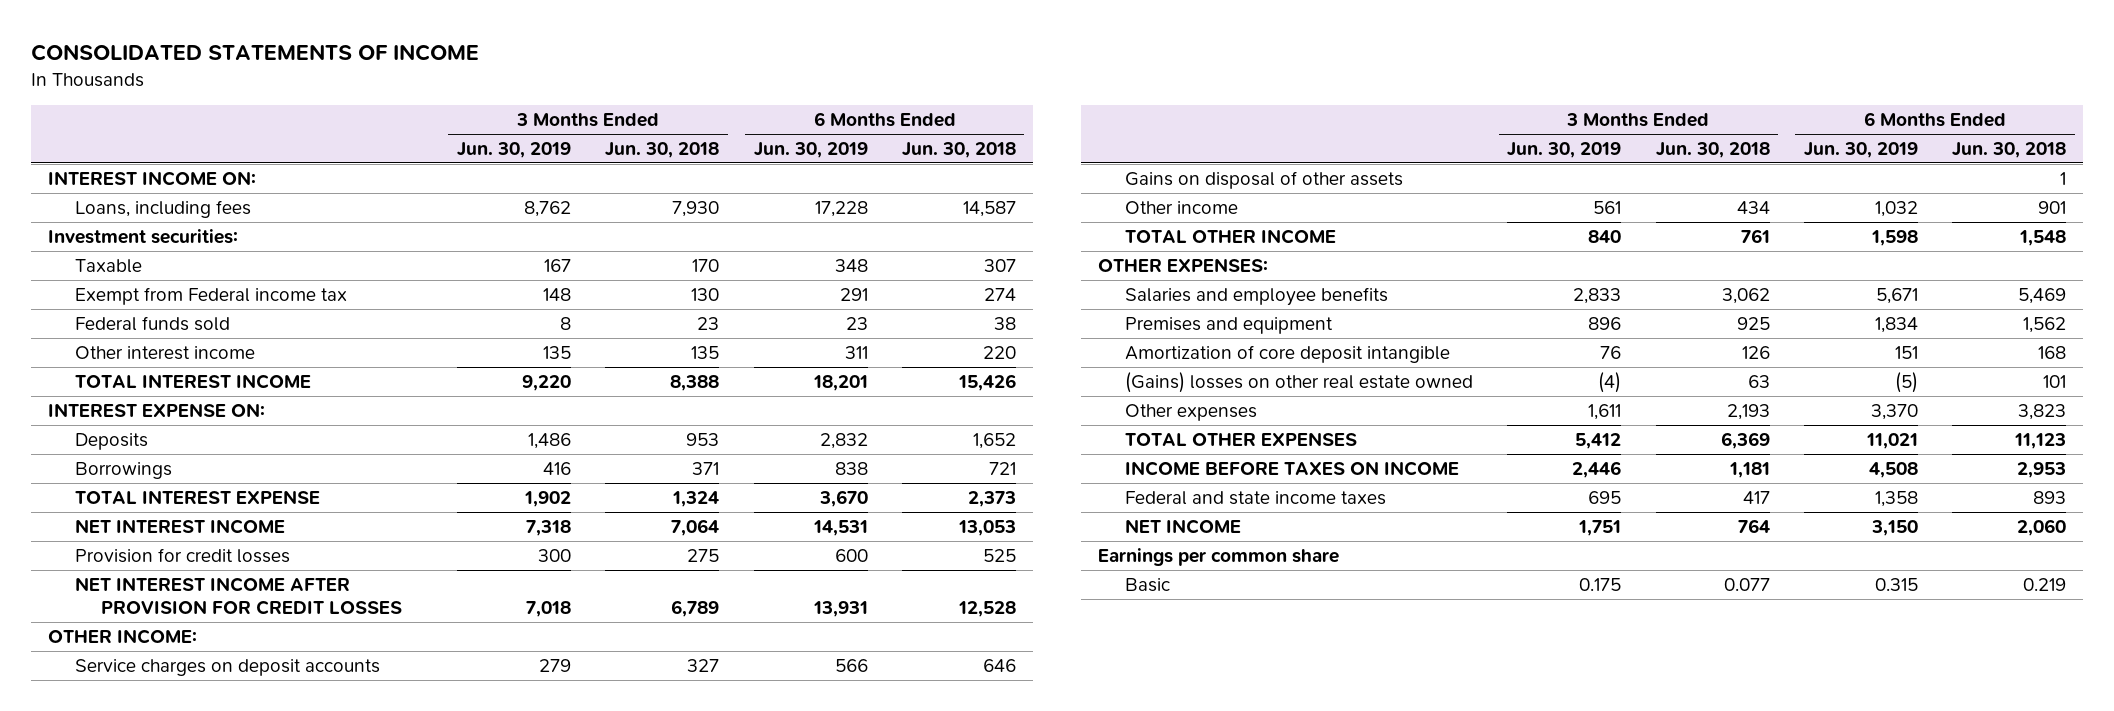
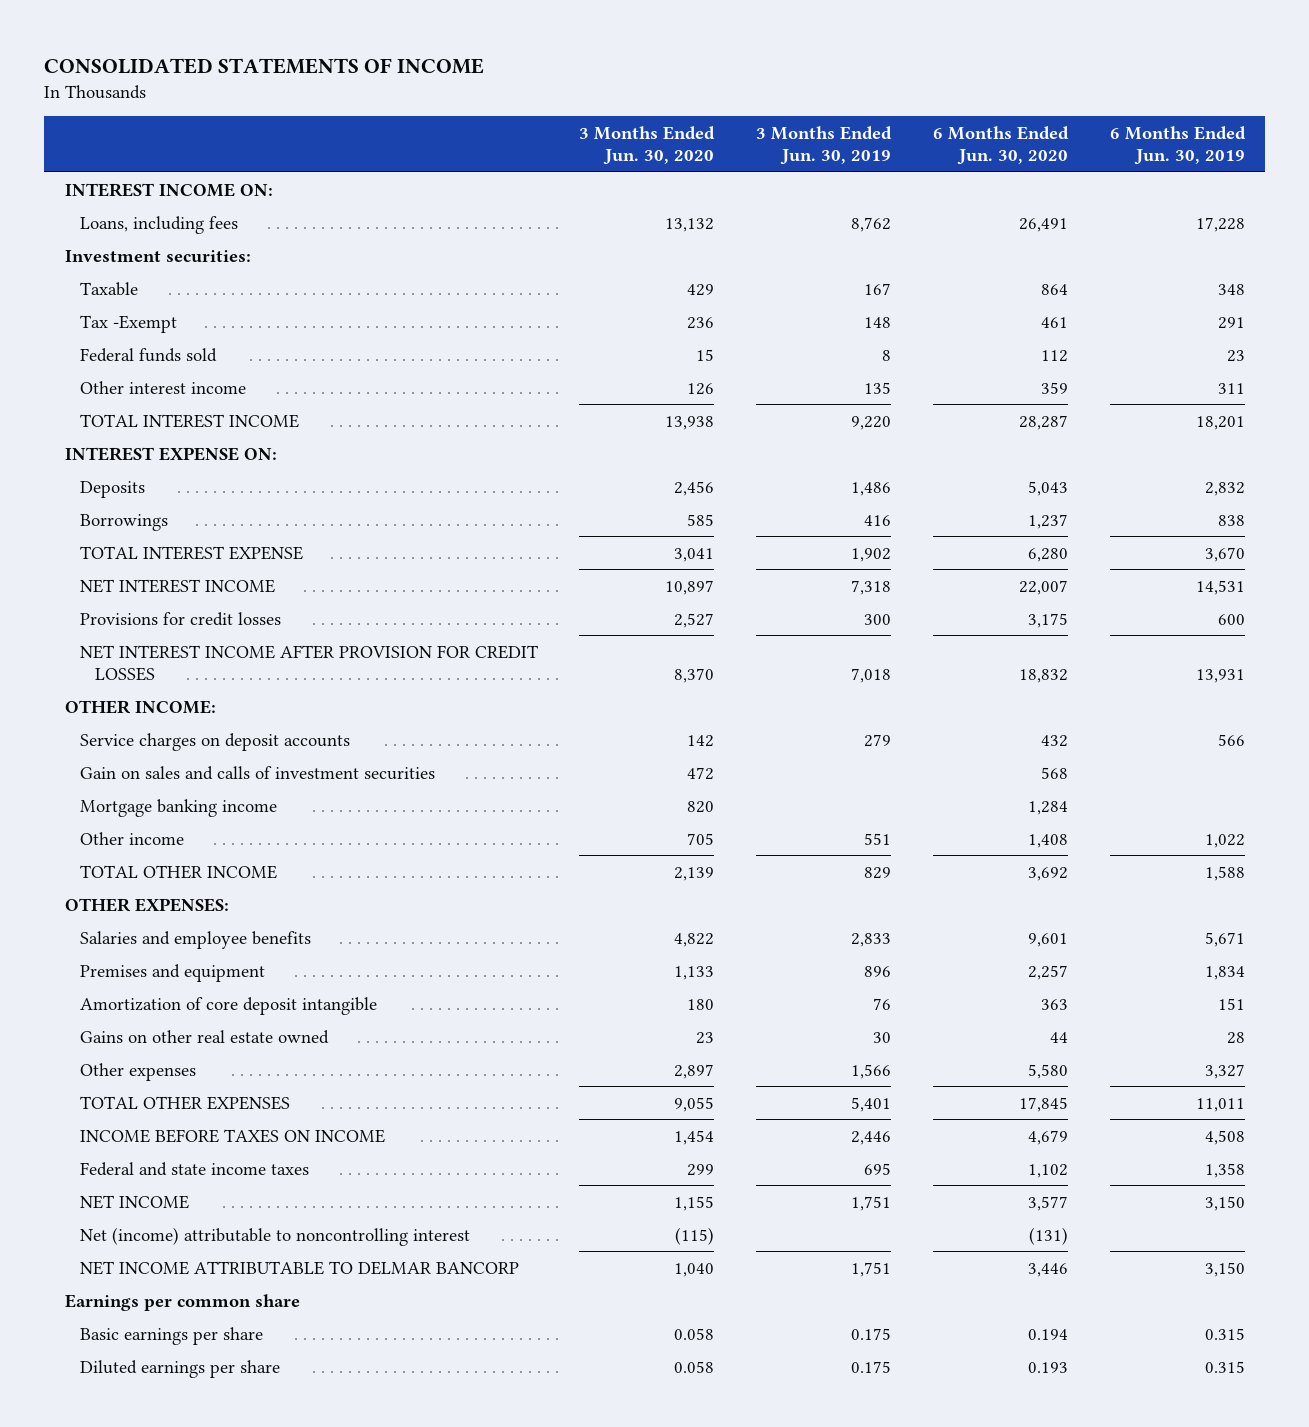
[605,142,720,159] Jun. 30, 2018 -> none
[901,142,1016,159] Jun. 30, 2018 -> none
none -> [579,126,716,166] 3 Months Ended Jun. 30, 2020
none -> [932,126,1069,166] 6 Months Ended Jun. 30, 2020
[74,286,347,305] Exempt from Federal income tax -> [79,314,177,333] Tax -Exempt
[74,547,290,563] Provision for credit losses -> [79,611,281,626] Provisions for credit losses
[1124,170,1403,189] Gains on disposal of other assets -> none
none -> [79,765,435,780] Gain on sales and calls of investment securities
none -> [79,798,277,817] Mortgage banking income
[1593,200,1622,214] 561 -> [864,832,892,845] 551
[1874,200,1918,217] 1,032 -> [1204,833,1245,848] 1,022
[1588,229,1622,243] 840 -> [864,866,892,879] 829
[1870,229,1918,246] 1,598 -> [1204,865,1245,881] 1,588
[1124,371,1473,393] (Gains) losses on other real estate owned -> [79,1029,329,1044] Gains on other real estate owned
[1598,371,1622,393] (4) -> [873,1031,892,1043] 30
[1894,371,1918,393] (5) -> [1226,1031,1245,1044] 28
[1588,403,1622,420] 1,611 -> [851,1063,892,1079] 1,566
[1870,403,1918,420] 3,370 -> [1204,1063,1245,1079] 3,327
[1575,432,1622,449] 5,412 -> [851,1096,892,1112] 5,401
[1865,432,1918,449] 11,021 -> [1195,1097,1245,1112] 11,011
none -> [79,1226,470,1246] Net (income) attributable to noncontrolling interest
none -> [79,1260,519,1275] NET INCOME ATTRIBUTABLE TO DELMAR BANCORP
[1124,577,1170,592] Basic -> [79,1326,263,1345] Basic earnings per share
none -> [79,1359,280,1378] Diluted earnings per share

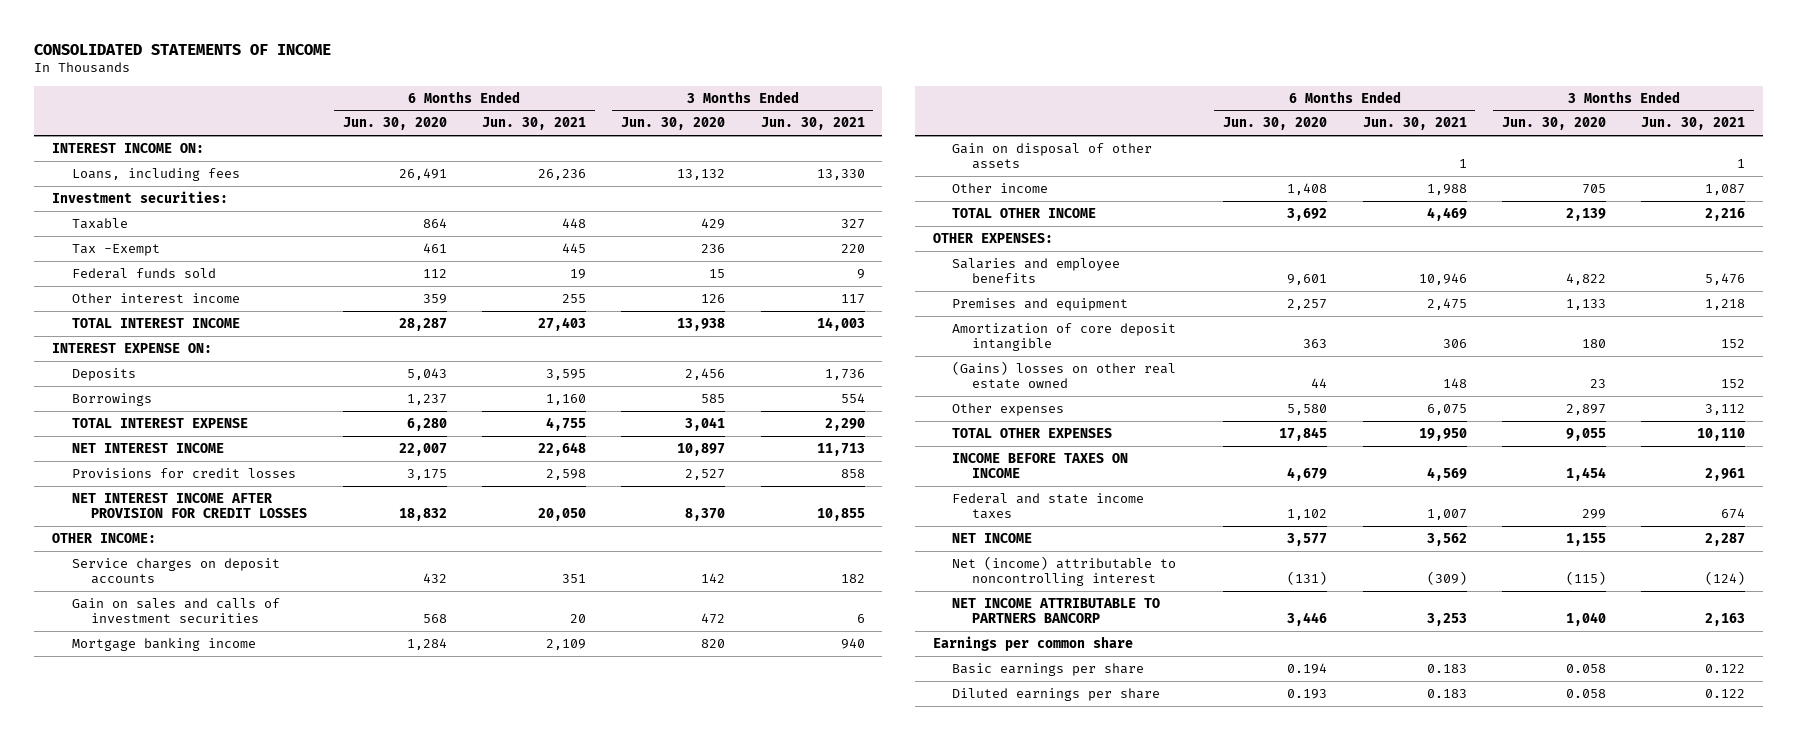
[756,126,893,166] 3 Months Ended Jun. 30, 2019 -> none
[1109,126,1246,166] 6 Months Ended Jun. 30, 2019 -> none
none -> [481,117,586,131] Jun. 30, 2021
none -> [760,117,865,131] Jun. 30, 2021
none -> [952,142,1153,170] Gain on disposal of other assets
[79,1029,329,1044] Gains on other real estate owned -> [952,360,1177,390] (Gains) losses on other real estate owned
[79,1260,519,1275] NET INCOME ATTRIBUTABLE TO DELMAR BANCORP -> [952,597,1161,624] NET INCOME ATTRIBUTABLE TO PARTNERS BANCORP

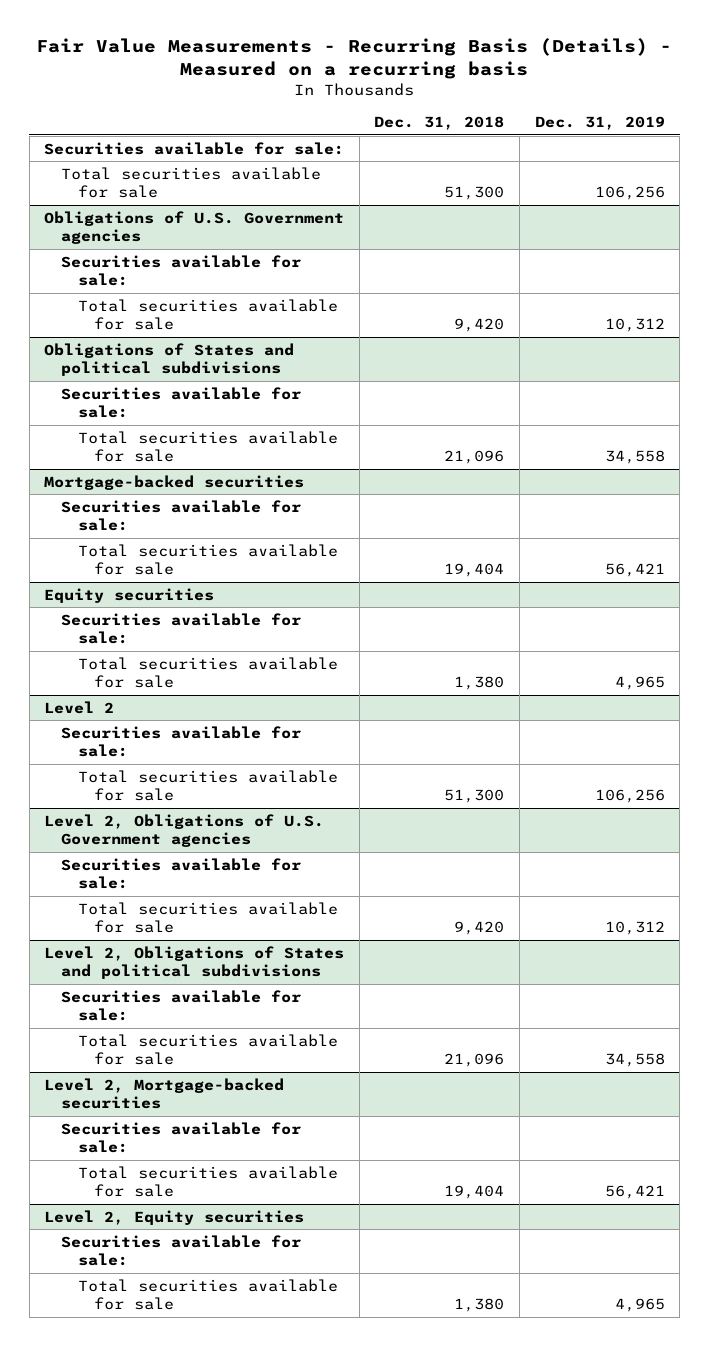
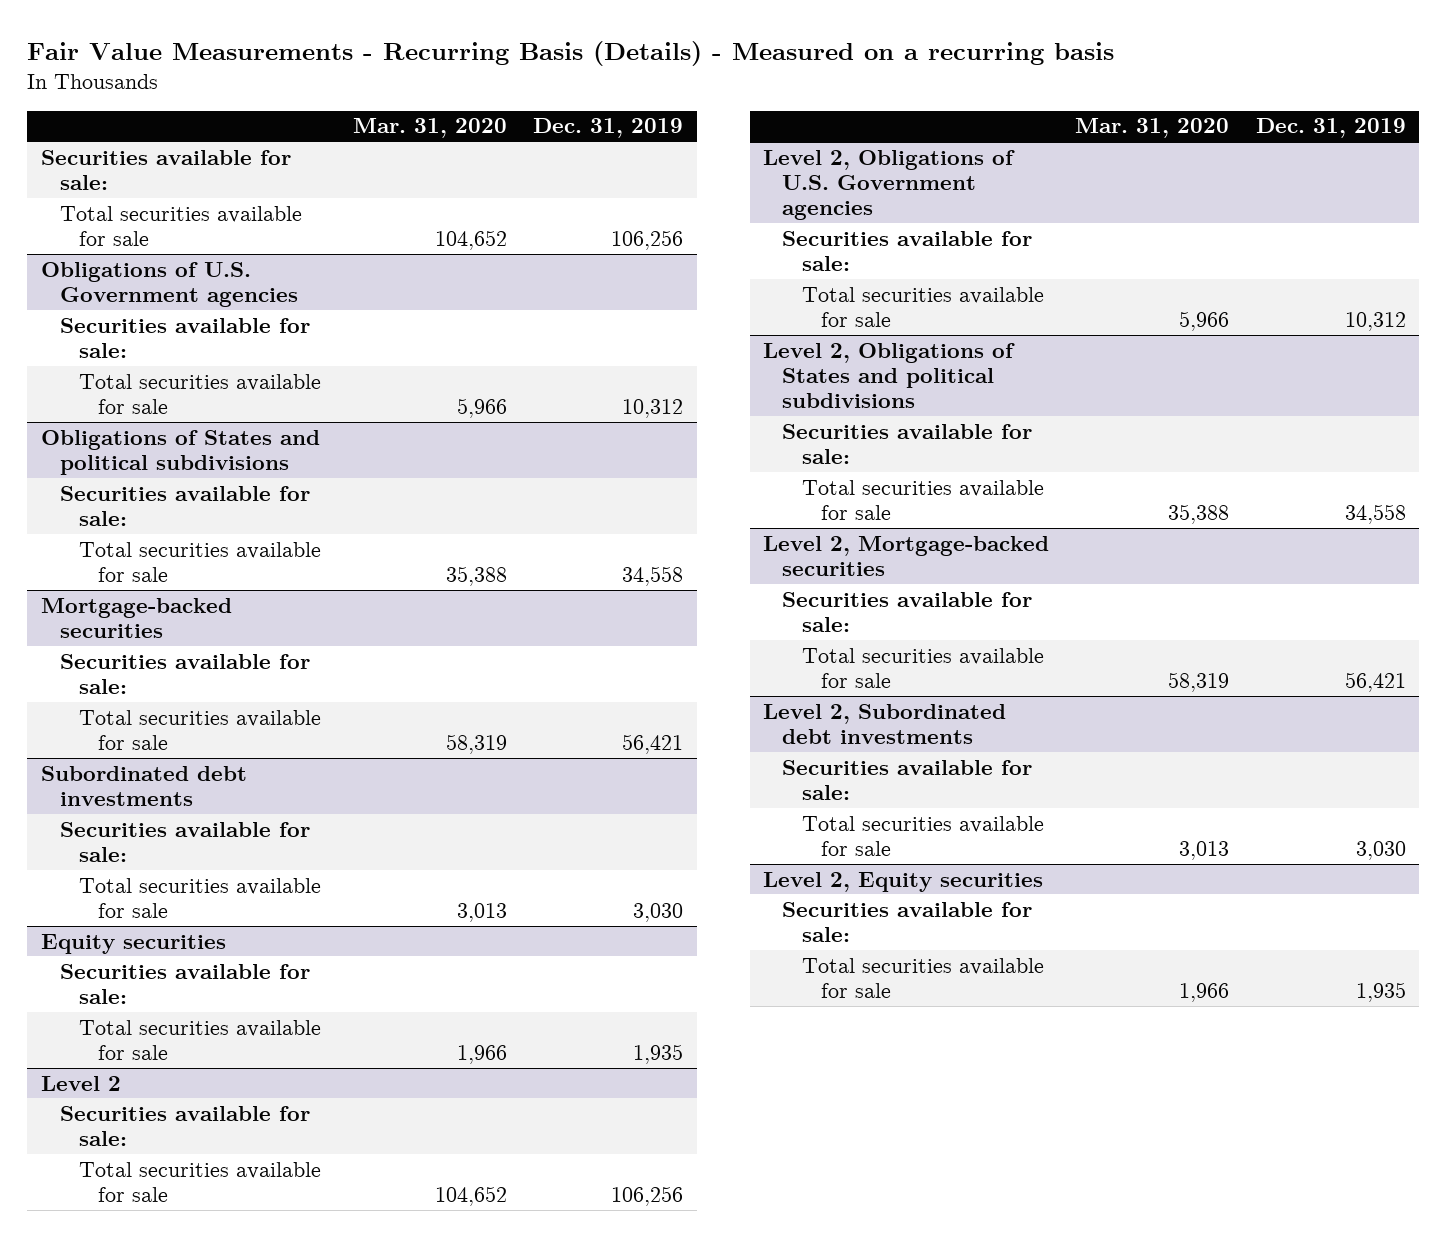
[374,116,505,131] Dec. 31, 2018 -> none
none -> [352,118,507,139] Mar. 31, 2020
none -> [40,765,247,806] Subordinated debt investments
none -> [59,821,310,862] Securities available for sale:
none -> [79,877,322,918] Total securities available for sale
[614,676,665,691] 4,965 -> [633,1043,684,1064] 1,935
none -> [763,703,1007,744] Level 2, Subordinated debt investments
none -> [782,759,1033,800] Securities available for sale:
none -> [801,815,1044,856] Total securities available for sale
[614,1298,665,1313] 4,965 -> [1355,981,1406,1002] 1,935

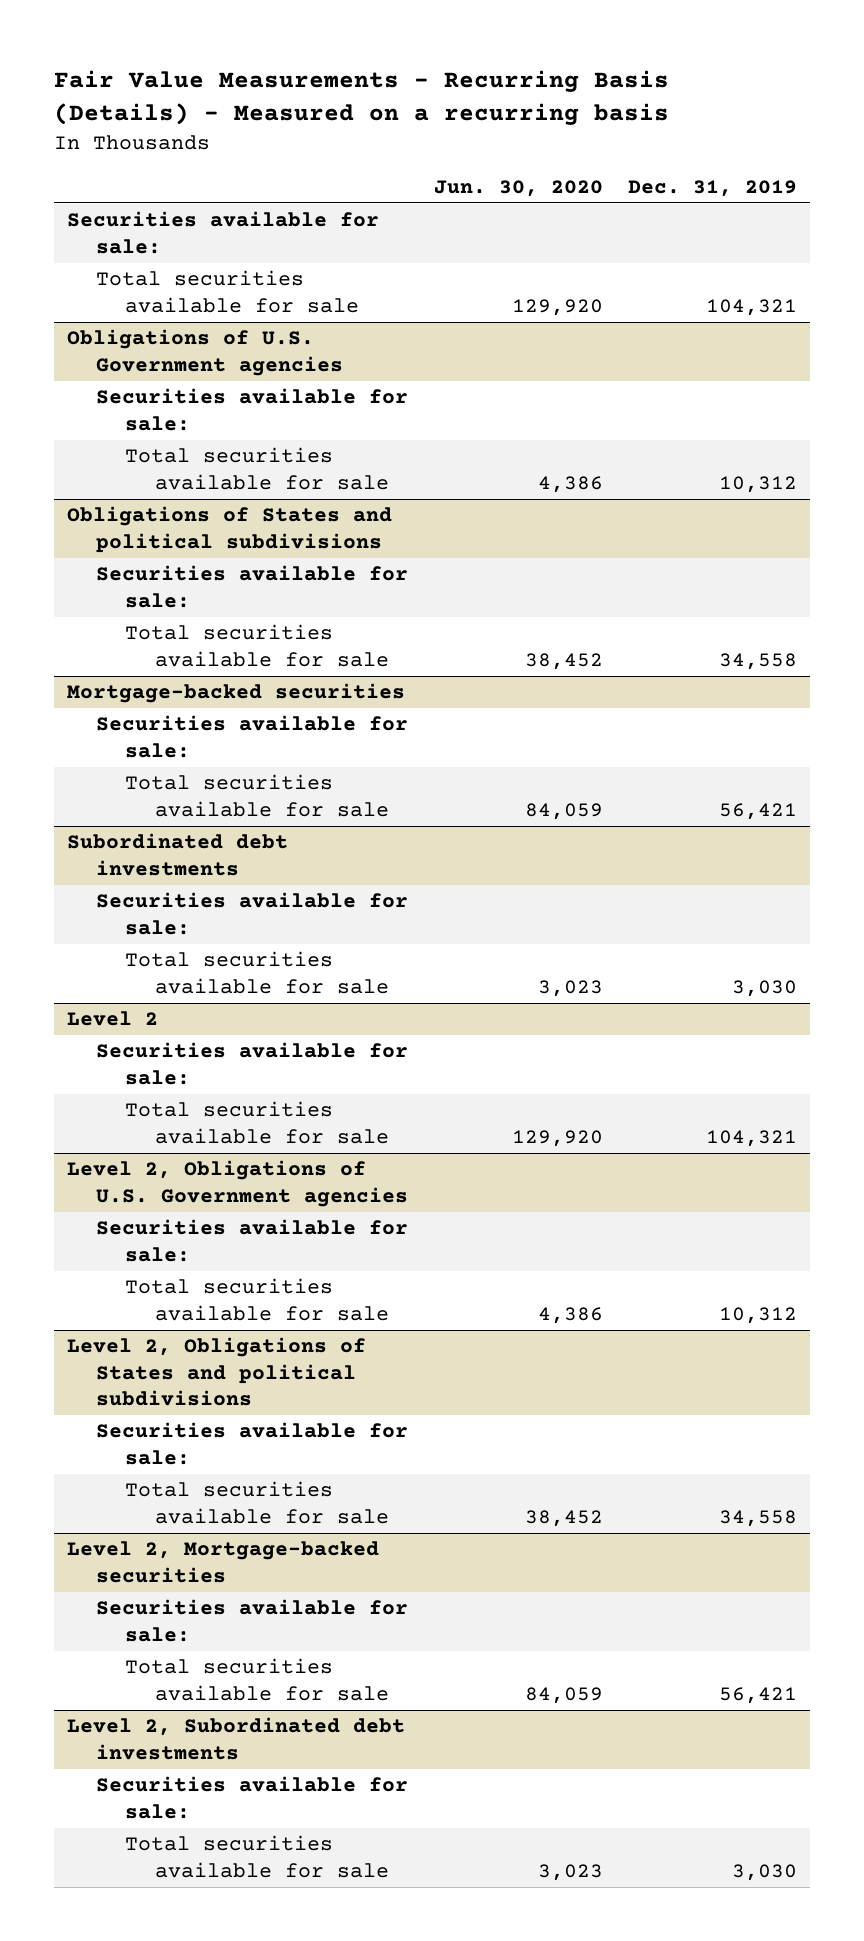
[352,118,507,139] Mar. 31, 2020 -> none
none -> [433,179,603,197] Jun. 30, 2020
[611,229,684,250] 106,256 -> [706,298,798,316] 104,321
[40,933,226,954] Equity securities -> none
[59,963,310,1004] Securities available for sale: -> none
[79,1019,322,1060] Total securities available for sale -> none
[611,1185,684,1206] 106,256 -> [706,1129,798,1147] 104,321
[763,871,1044,892] Level 2, Equity securities -> none
[782,901,1033,942] Securities available for sale: -> none
[801,957,1044,998] Total securities available for sale -> none

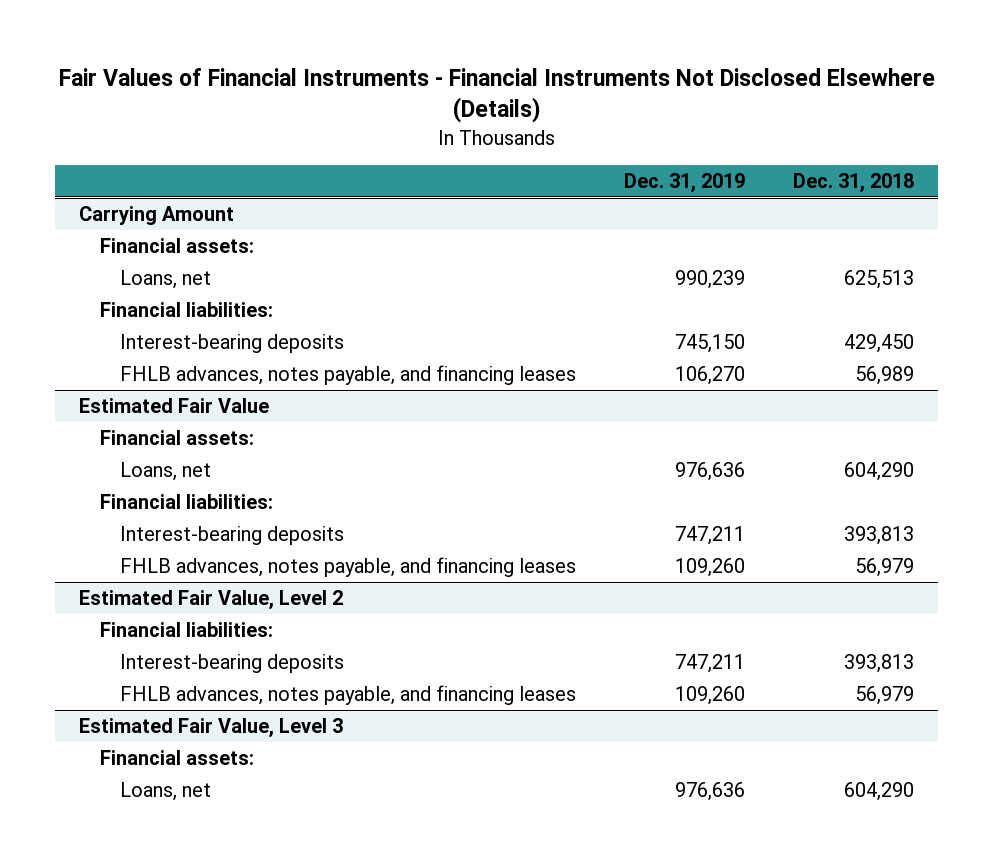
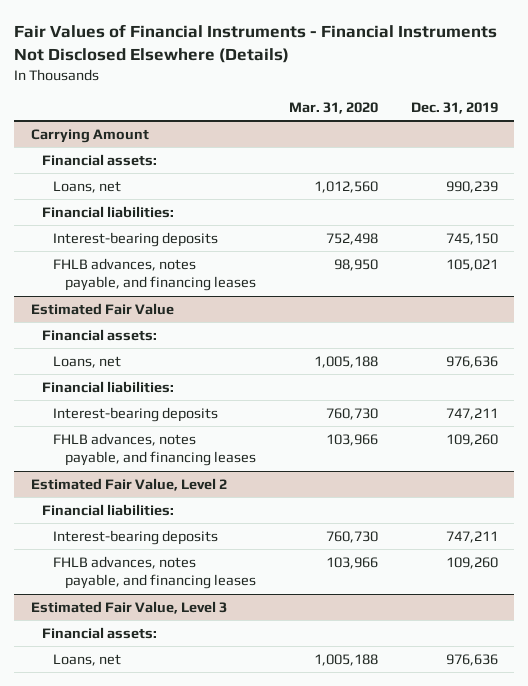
[792,172,914,193] Dec. 31, 2018 -> none
none -> [288,102,378,115] Mar. 31, 2020
[675,366,746,386] 106,270 -> [445,258,498,271] 105,021

